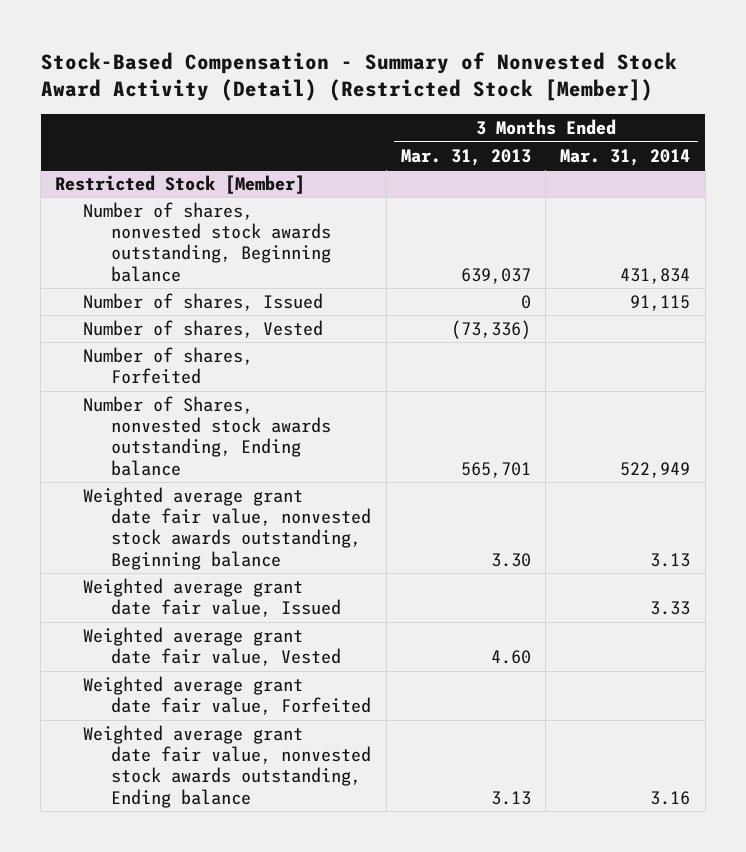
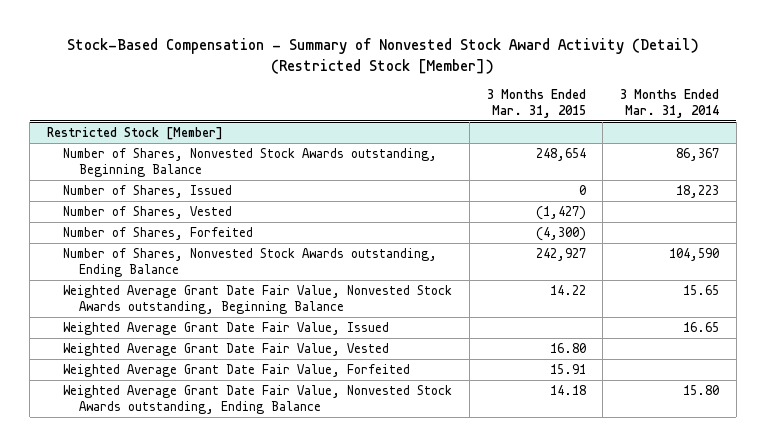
[400,148,531,166] Mar. 31, 2013 -> none
none -> [486,88,586,118] 3 Months Ended Mar. 31, 2015
[83,201,332,282] Number of shares, nonvested stock awards outstanding, Beginning balance -> [63,147,438,177] Number of Shares, Nonvested Stock Awards outstanding, Beginning Balance
[620,267,691,284] 431,834 -> [675,147,719,161] 86,367
[83,292,324,311] Number of shares, Issued -> [63,184,233,198] Number of Shares, Issued
[630,294,691,311] 91,115 -> [675,184,719,198] 18,223
[83,319,324,338] Number of shares, Vested -> [63,205,233,219] Number of Shares, Vested
[83,346,254,385] Number of shares, Forfeited -> [63,226,254,240] Number of Shares, Forfeited
[83,395,332,476] Number of Shares, nonvested stock awards outstanding, Ending balance -> [63,247,438,277] Number of Shares, Nonvested Stock Awards outstanding, Ending Balance
[620,461,691,478] 522,949 -> [668,247,719,261] 104,590
[83,486,372,570] Weighted average grant date fair value, nonvested stock awards outstanding, Beginning balance -> [63,284,453,314] Weighted Average Grant Date Fair Value, Nonvested Stock Awards outstanding, Beginning Balance
[650,552,691,567] 3.13 -> [682,284,719,295] 15.65
[83,577,342,618] Weighted average grant date fair value, Issued -> [63,321,390,335] Weighted Average Grant Date Fair Value, Issued
[650,601,691,616] 3.33 -> [682,321,719,332] 16.65
[83,626,342,667] Weighted average grant date fair value, Vested -> [63,342,390,356] Weighted Average Grant Date Fair Value, Vested
[83,675,372,716] Weighted average grant date fair value, Forfeited -> [63,363,411,377] Weighted Average Grant Date Fair Value, Forfeited
[83,724,372,808] Weighted average grant date fair value, nonvested stock awards outstanding, Ending balance -> [63,384,453,414] Weighted Average Grant Date Fair Value, Nonvested Stock Awards outstanding, Ending Balance
[650,790,691,805] 3.16 -> [682,384,719,395] 15.80

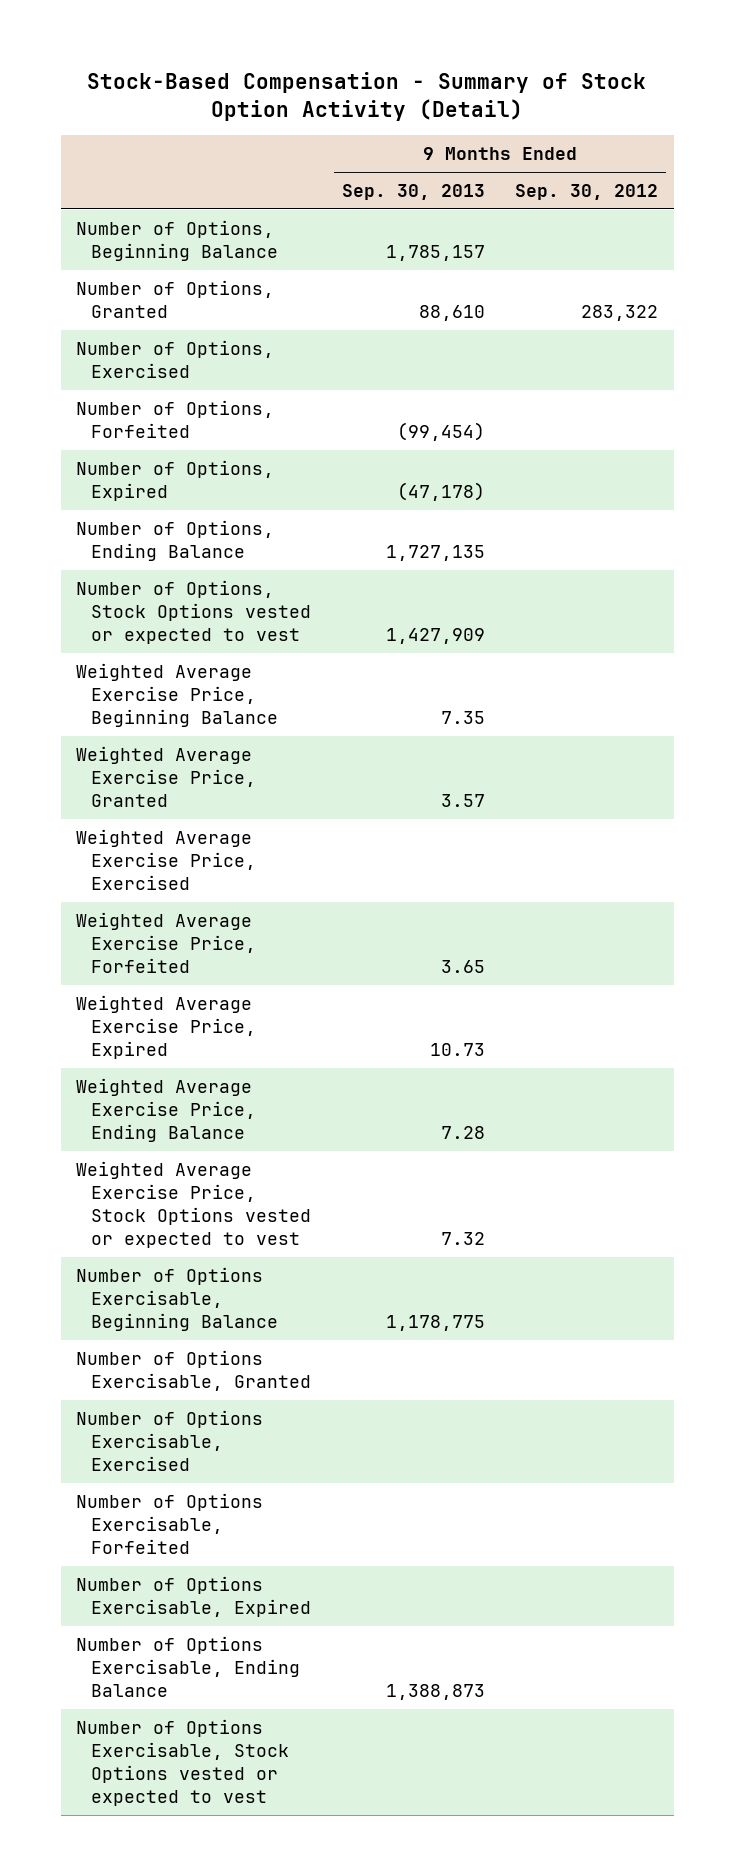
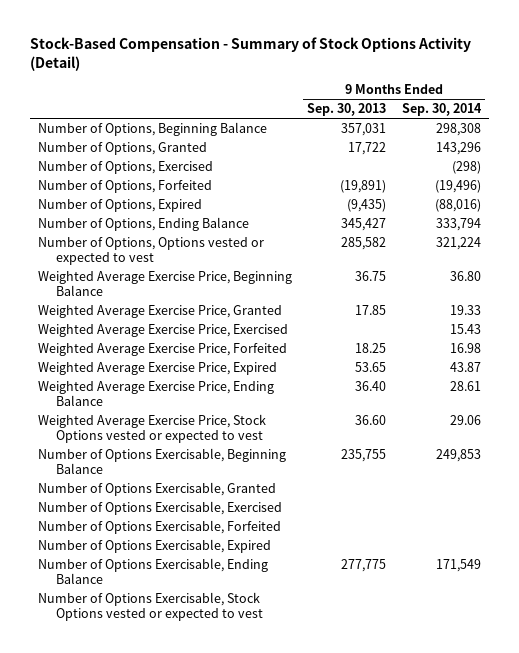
[87,72,647,122] Stock-Based Compensation - Summary of Stock Option Activity (Detail) -> [30,37,472,72] Stock-Based Compensation - Summary of Stock Options Activity (Detail)
[515,184,659,201] Sep. 30, 2012 -> none
none -> [401,103,482,117] Sep. 30, 2014
[385,245,485,262] 1,785,157 -> [341,122,387,136] 357,031
[418,305,485,322] 88,610 -> [348,141,387,155] 17,722
[396,422,485,442] (99,454) -> [340,179,387,193] (19,891)
[396,482,485,502] (47,178) -> [347,198,387,212] (9,435)
[385,545,485,562] 1,727,135 -> [341,217,387,231] 345,427
[76,580,312,645] Number of Options, Stock Options vested or expected to vest -> [37,236,264,265] Number of Options, Options vested or expected to vest
[385,628,485,645] 1,427,909 -> [341,236,387,250] 285,582
[440,711,485,725] 7.35 -> [355,270,387,281] 36.75
[440,794,485,808] 3.57 -> [355,304,387,315] 17.85
[440,960,485,974] 3.65 -> [355,342,387,353] 18.25
[429,1043,485,1057] 10.73 -> [355,361,387,372] 53.65
[440,1126,485,1140] 7.28 -> [355,380,387,391] 36.40
[440,1232,485,1246] 7.32 -> [355,414,387,425] 36.60
[385,1315,485,1332] 1,178,775 -> [341,448,387,462] 235,755
[385,1684,485,1701] 1,388,873 -> [341,558,387,572] 277,775

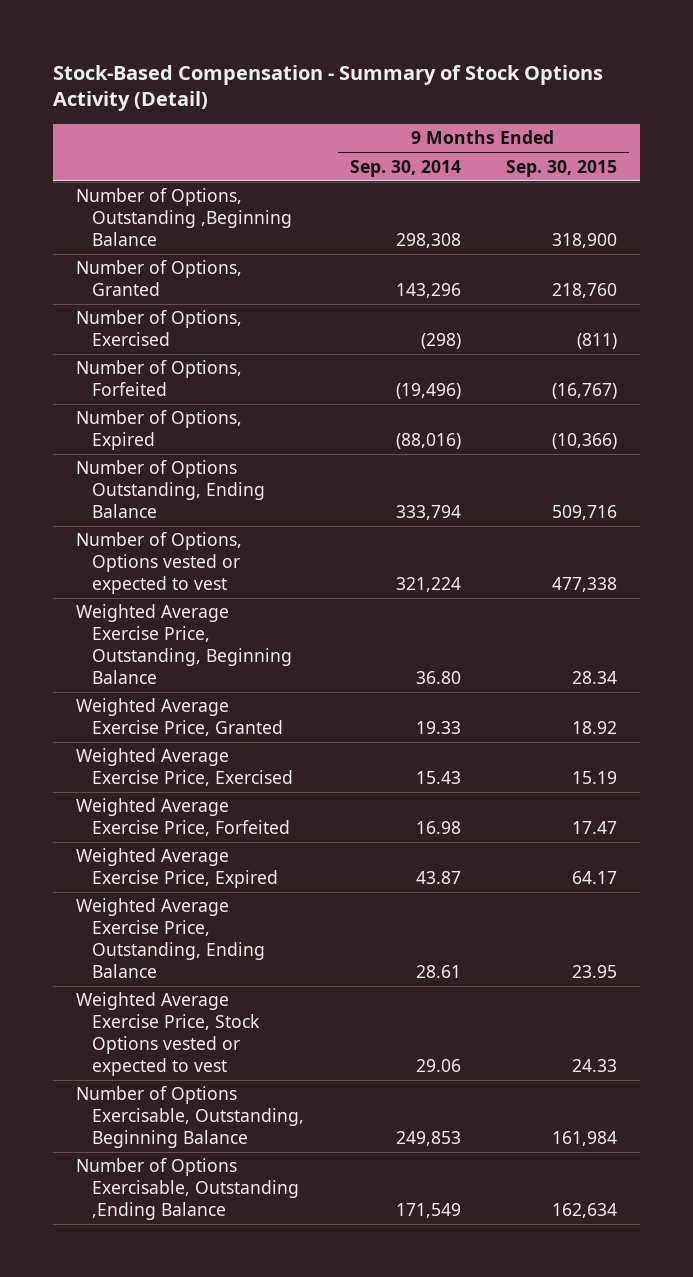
[307,103,387,117] Sep. 30, 2013 -> none
none -> [506,159,618,177] Sep. 30, 2015
[37,121,267,136] Number of Options, Beginning Balance -> [75,188,292,247] Number of Options, Outstanding ,Beginning Balance
[37,216,249,231] Number of Options, Ending Balance -> [75,460,265,519] Number of Options Outstanding, Ending Balance
[37,270,292,296] Weighted Average Exercise Price, Beginning Balance -> [75,604,292,685] Weighted Average Exercise Price, Outstanding, Beginning Balance
[37,380,274,406] Weighted Average Exercise Price, Ending Balance -> [75,898,265,979] Weighted Average Exercise Price, Outstanding, Ending Balance
[37,481,276,496] Number of Options Exercisable, Granted -> none
[37,500,282,515] Number of Options Exercisable, Exercised -> none
[37,519,281,534] Number of Options Exercisable, Forfeited -> none
[37,538,271,553] Number of Options Exercisable, Expired -> none
[37,591,264,621] Number of Options Exercisable, Stock Options vested or expected to vest -> none
[37,447,286,474] Number of Options Exercisable, Beginning Balance -> [75,1086,304,1149] Number of Options Exercisable, Outstanding, Beginning Balance
[37,557,268,584] Number of Options Exercisable, Ending Balance -> [75,1158,299,1221] Number of Options Exercisable, Outstanding ,Ending Balance

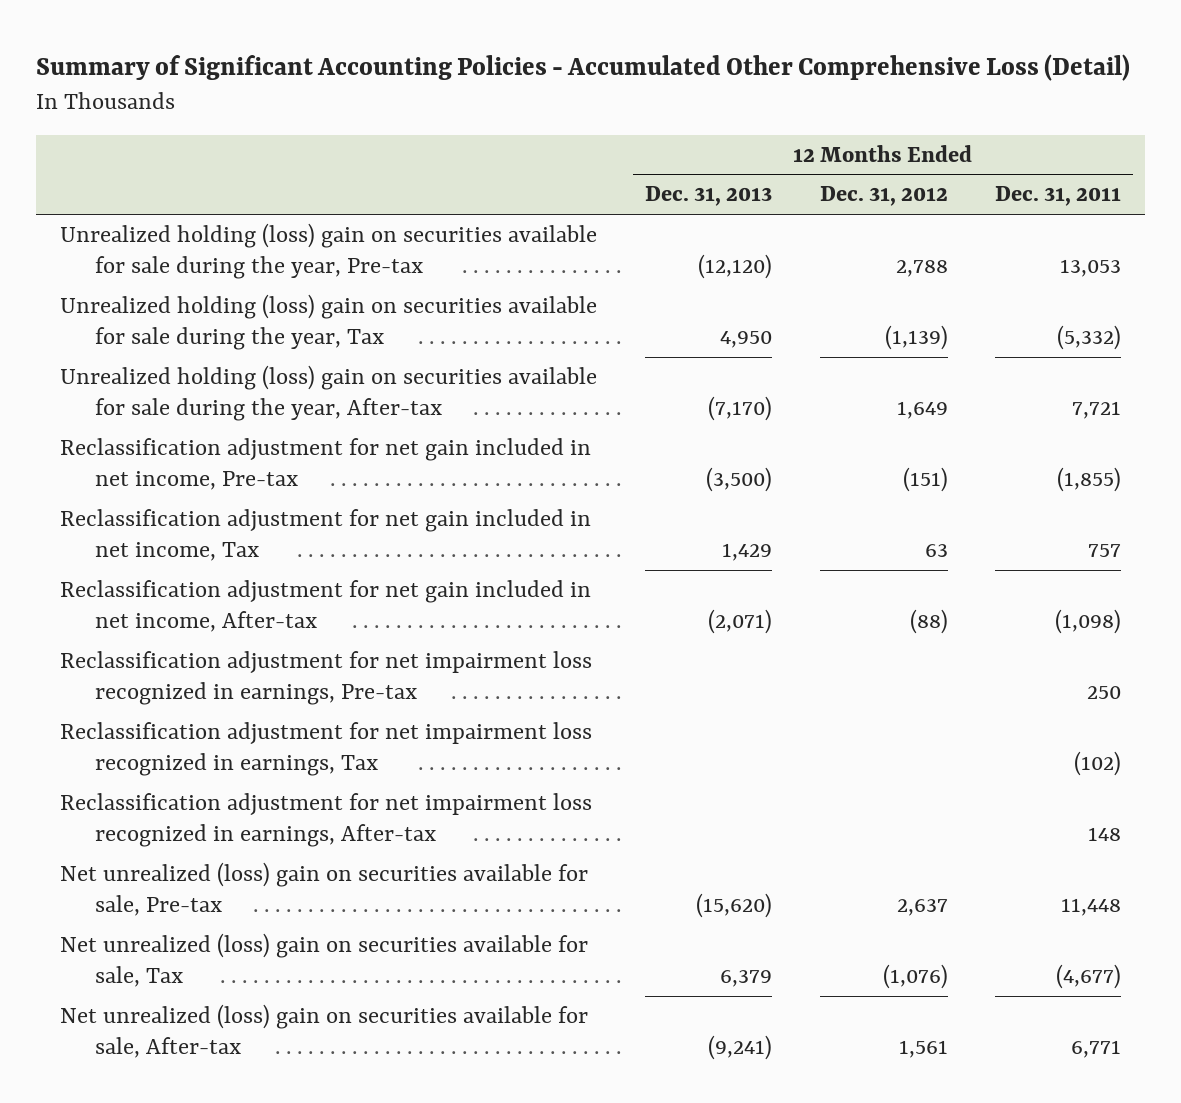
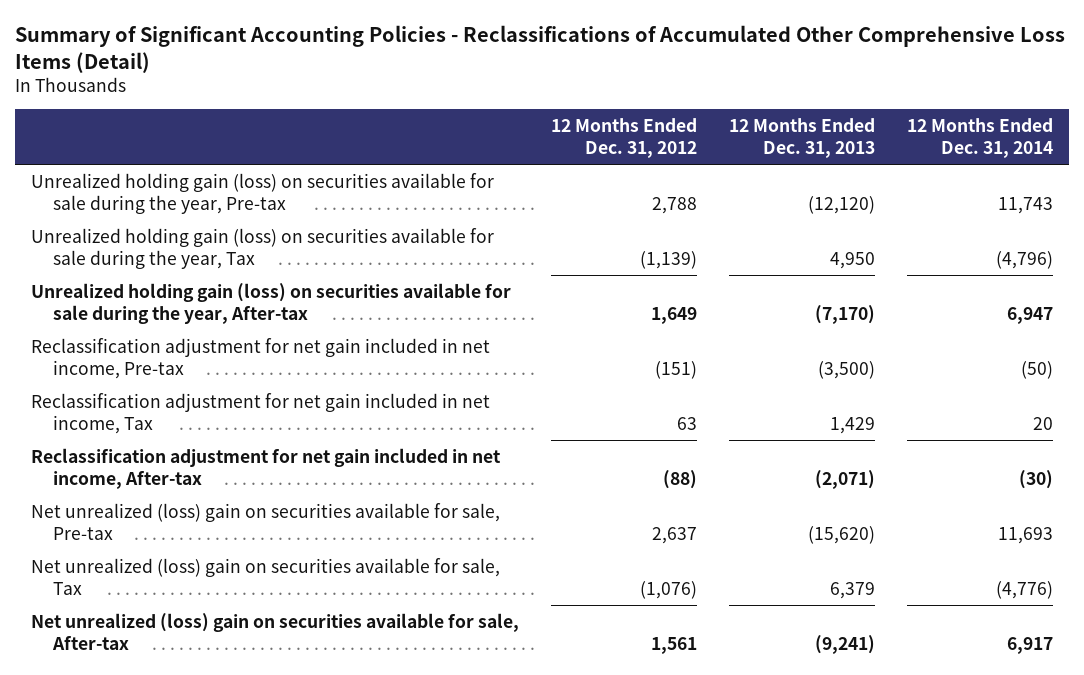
[36,54,1131,82] Summary of Significant Accounting Policies - Accumulated Other Comprehensive Loss (Detail) -> [14,24,1065,73] Summary of Significant Accounting Policies - Reclassifications of Accumulated Other Comprehensive Loss Items (Detail)
[995,186,1122,207] Dec. 31, 2011 -> none
none -> [906,118,1053,158] 12 Months Ended Dec. 31, 2014
[60,223,598,280] Unrealized holding (loss) gain on securities available for sale during the year, Pre-tax -> [30,172,494,214] Unrealized holding gain (loss) on securities available for sale during the year, Pre-tax
[60,294,598,351] Unrealized holding (loss) gain on securities available for sale during the year, Tax -> [30,227,494,269] Unrealized holding gain (loss) on securities available for sale during the year, Tax
[60,365,598,422] Unrealized holding (loss) gain on securities available for sale during the year, After-tax -> [30,282,511,324] Unrealized holding gain (loss) on securities available for sale during the year, After-tax
[60,651,593,706] Reclassification adjustment for net impairment loss recognized in earnings, Pre-tax -> none
[60,722,593,777] Reclassification adjustment for net impairment loss recognized in earnings, Tax -> none
[60,793,593,848] Reclassification adjustment for net impairment loss recognized in earnings, After-tax -> none

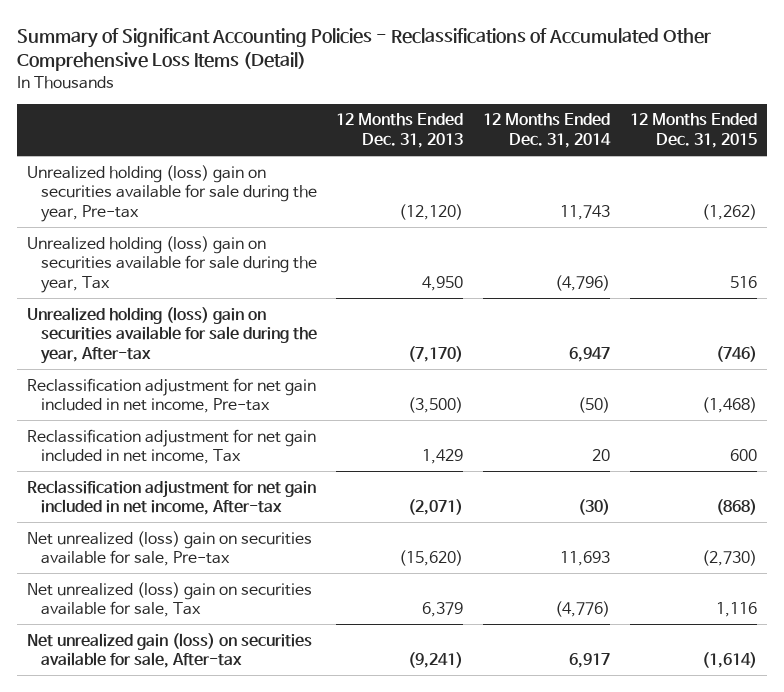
[550,118,697,158] 12 Months Ended Dec. 31, 2012 -> none
none -> [629,113,757,148] 12 Months Ended Dec. 31, 2015
[30,172,494,214] Unrealized holding gain (loss) on securities available for sale during the year, Pre-tax -> [27,164,317,222] Unrealized holding (loss) gain on securities available for sale during the year, Pre-tax
[30,227,494,269] Unrealized holding gain (loss) on securities available for sale during the year, Tax -> [27,235,317,293] Unrealized holding (loss) gain on securities available for sale during the year, Tax
[30,282,511,324] Unrealized holding gain (loss) on securities available for sale during the year, After-tax -> [27,306,317,364] Unrealized holding (loss) gain on securities available for sale during the year, After-tax
[30,612,519,650] Net unrealized (loss) gain on securities available for sale, After-tax -> [27,632,313,669] Net unrealized gain (loss) on securities available for sale, After-tax

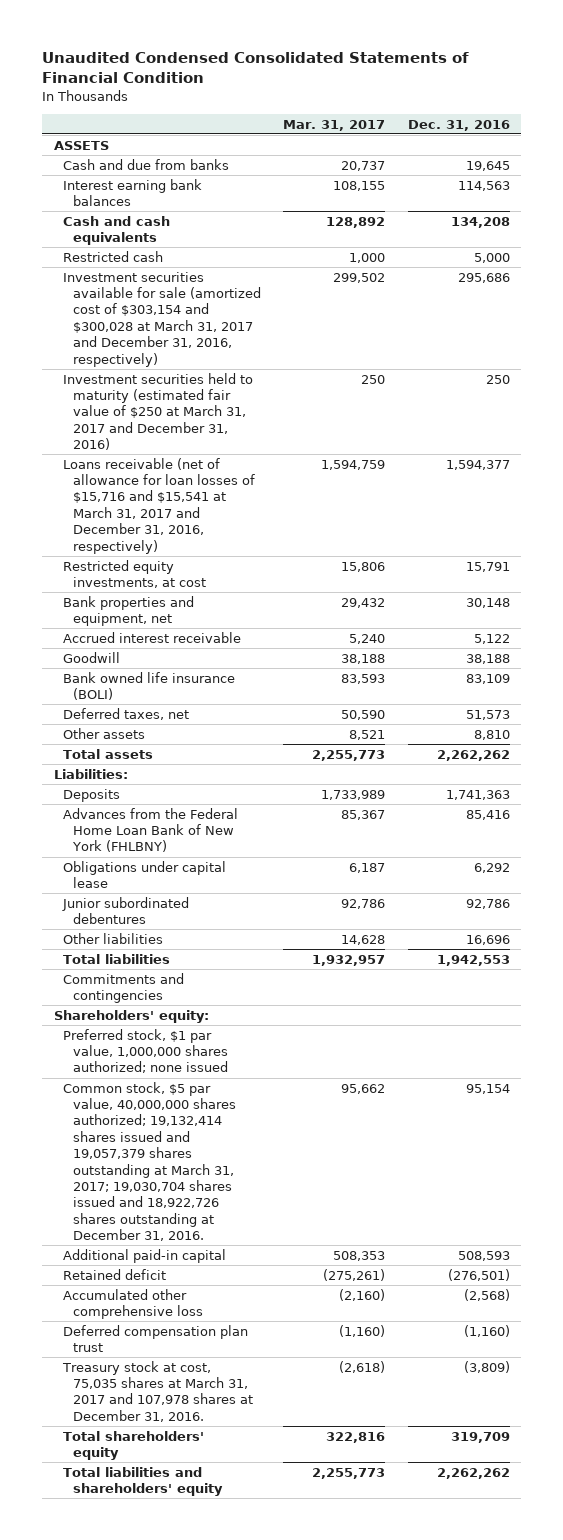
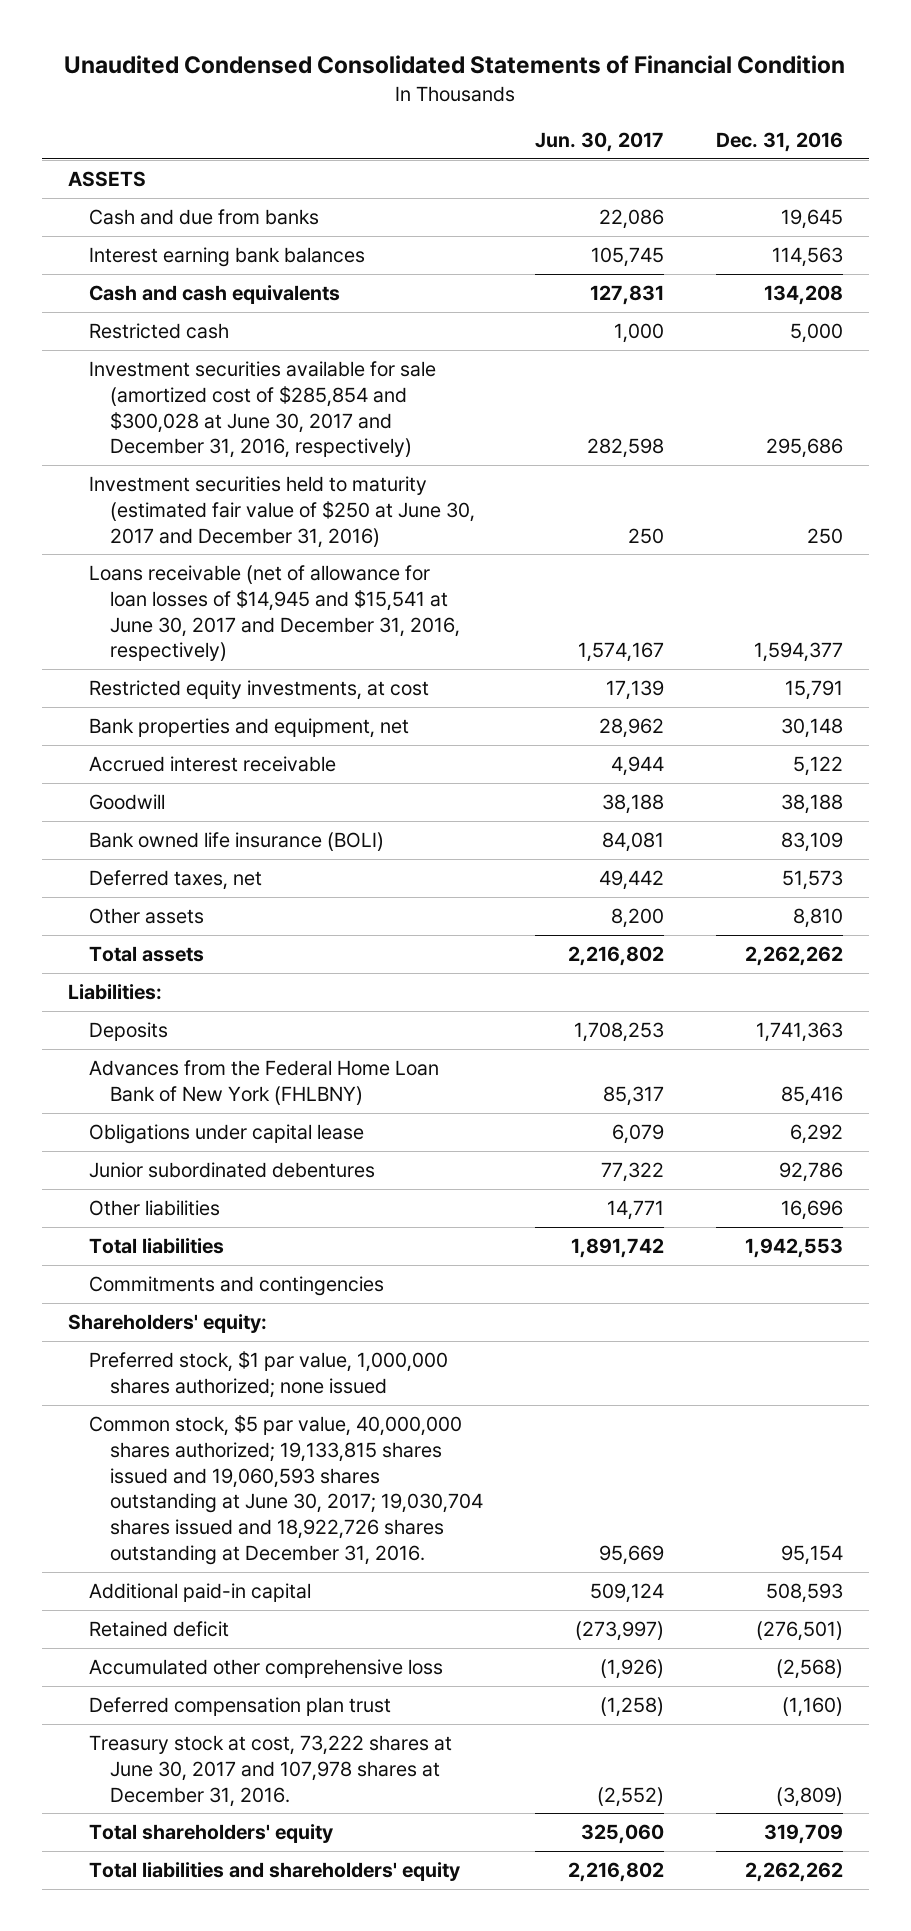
[283,119,386,131] Mar. 31, 2017 -> none
none -> [534,132,664,153] Jun. 30, 2017
[63,271,262,367] Investment securities available for sale (amortized cost of $303,154 and $300,028 at March 31, 2017 and December 31, 2016, respectively) -> [88,361,436,459] Investment securities available for sale (amortized cost of $285,854 and $300,028 at June 30, 2017 and December 31, 2016, respectively)
[63,372,254,451] Investment securities held to maturity (estimated fair value of $250 at March 31, 2017 and December 31, 2016) -> [88,476,475,548] Investment securities held to maturity (estimated fair value of $250 at June 30, 2017 and December 31, 2016)
[63,457,256,554] Loans receivable (net of allowance for loan losses of $15,716 and $15,541 at March 31, 2017 and December 31, 2016, respectively) -> [88,565,460,662] Loans receivable (net of allowance for loan losses of $14,945 and $15,541 at June 30, 2017 and December 31, 2016, respectively)
[63,1081,237,1242] Common stock, $5 par value, 40,000,000 shares authorized; 19,132,414 shares issued and 19,057,379 shares outstanding at March 31, 2017; 19,030,704 shares issued and 18,922,726 shares outstanding at December 31, 2016. -> [88,1415,483,1565] Common stock, $5 par value, 40,000,000 shares authorized; 19,133,815 shares issued and 19,060,593 shares outstanding at June 30, 2017; 19,030,704 shares issued and 18,922,726 shares outstanding at December 31, 2016.
[62,1360,254,1422] Treasury stock at cost, 75,035 shares at March 31, 2017 and 107,978 shares at December 31, 2016. -> [88,1735,452,1807] Treasury stock at cost, 73,222 shares at June 30, 2017 and 107,978 shares at December 31, 2016.

